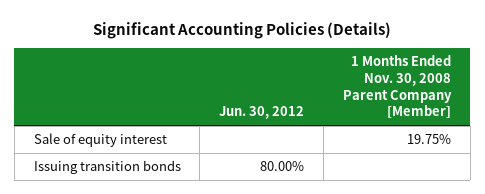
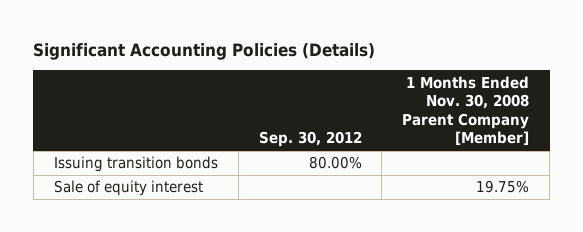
[219,106,305,120] Jun. 30, 2012 -> none
none -> [258,131,362,148] Sep. 30, 2012
[33,133,167,148] Sale of equity interest -> [53,180,203,197] Sale of equity interest

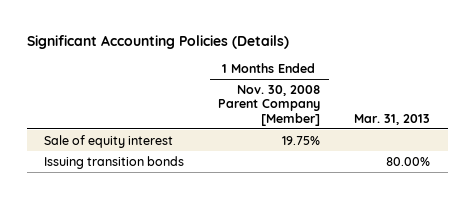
[258,131,362,148] Sep. 30, 2012 -> none
none -> [354,113,431,125] Mar. 31, 2013
[53,156,218,173] Issuing transition bonds -> [43,155,184,169] Issuing transition bonds

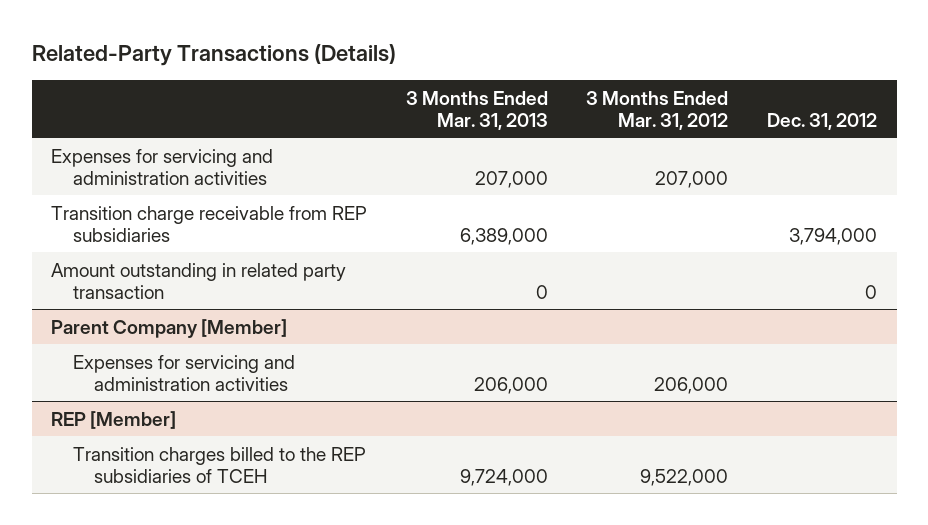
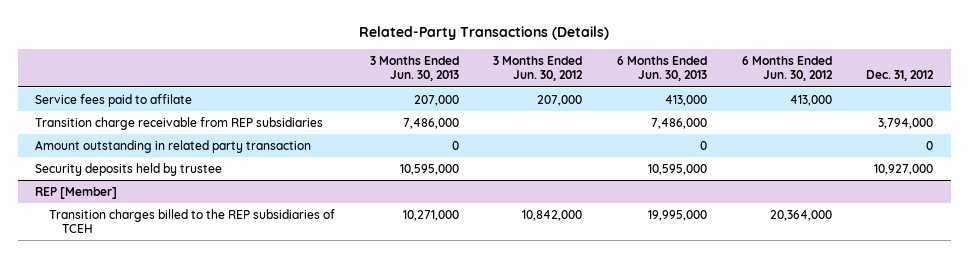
[405,90,548,130] 3 Months Ended Mar. 31, 2013 -> none
[586,90,729,130] 3 Months Ended Mar. 31, 2012 -> none
none -> [369,56,459,82] 3 Months Ended Jun. 30, 2013
none -> [493,56,584,82] 3 Months Ended Jun. 30, 2012
none -> [616,56,707,82] 6 Months Ended Jun. 30, 2013
none -> [741,56,833,82] 6 Months Ended Jun. 30, 2012
[50,148,273,185] Expenses for servicing and administration activities -> none
none -> [35,93,193,107] Service fees paid to affilate
[50,318,287,338] Parent Company [Member] -> none
[72,354,295,391] Expenses for servicing and administration activities -> none
none -> [35,162,223,176] Security deposits held by trustee

